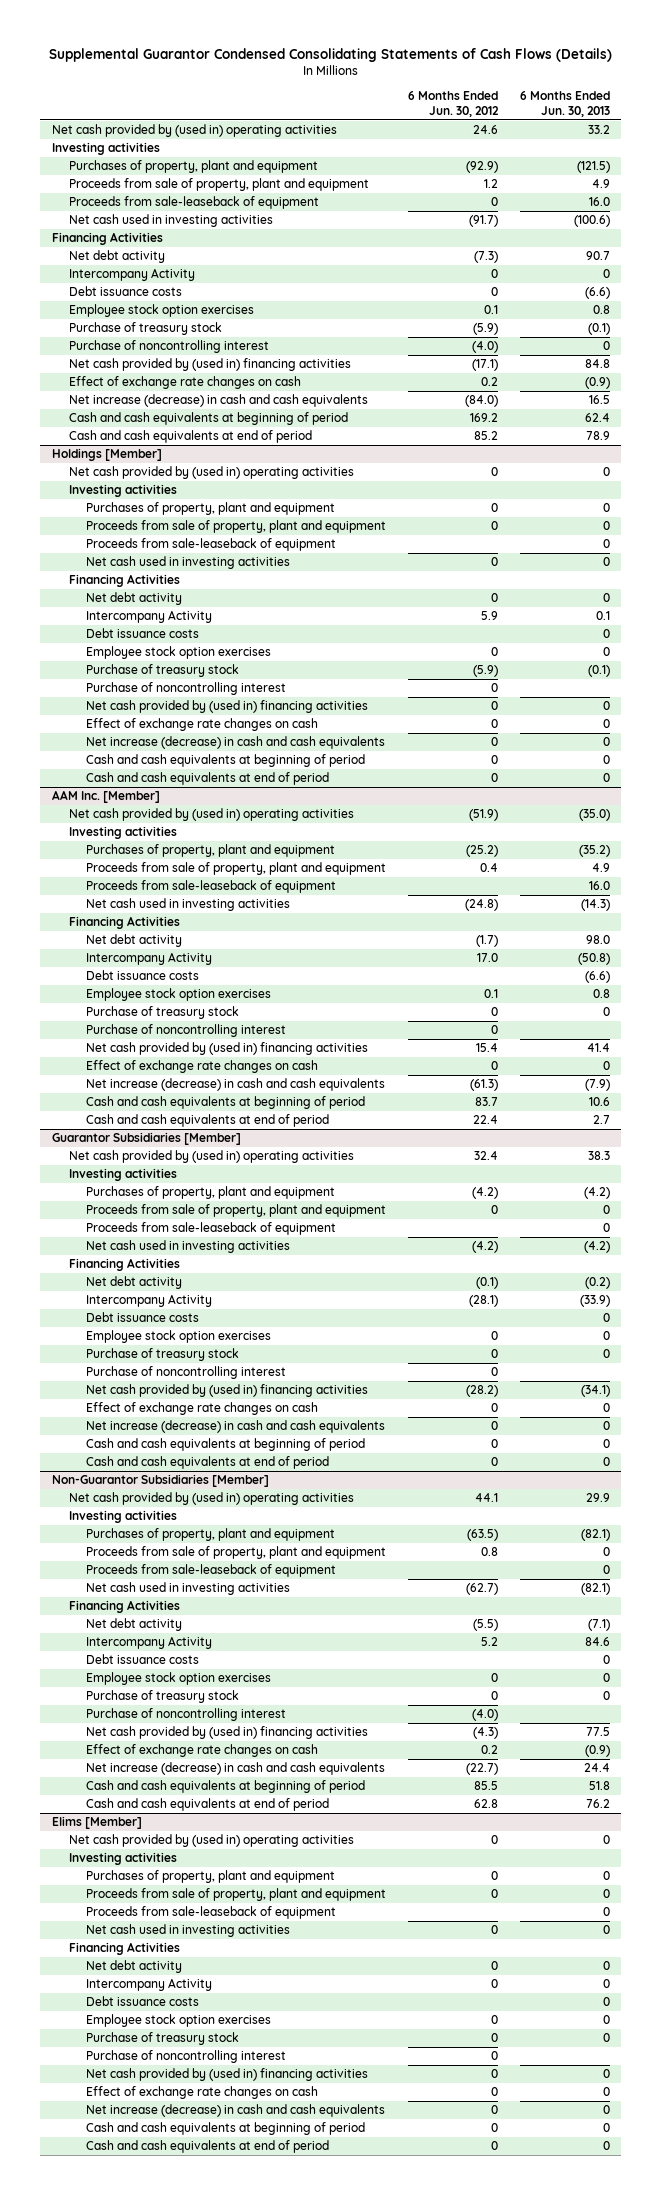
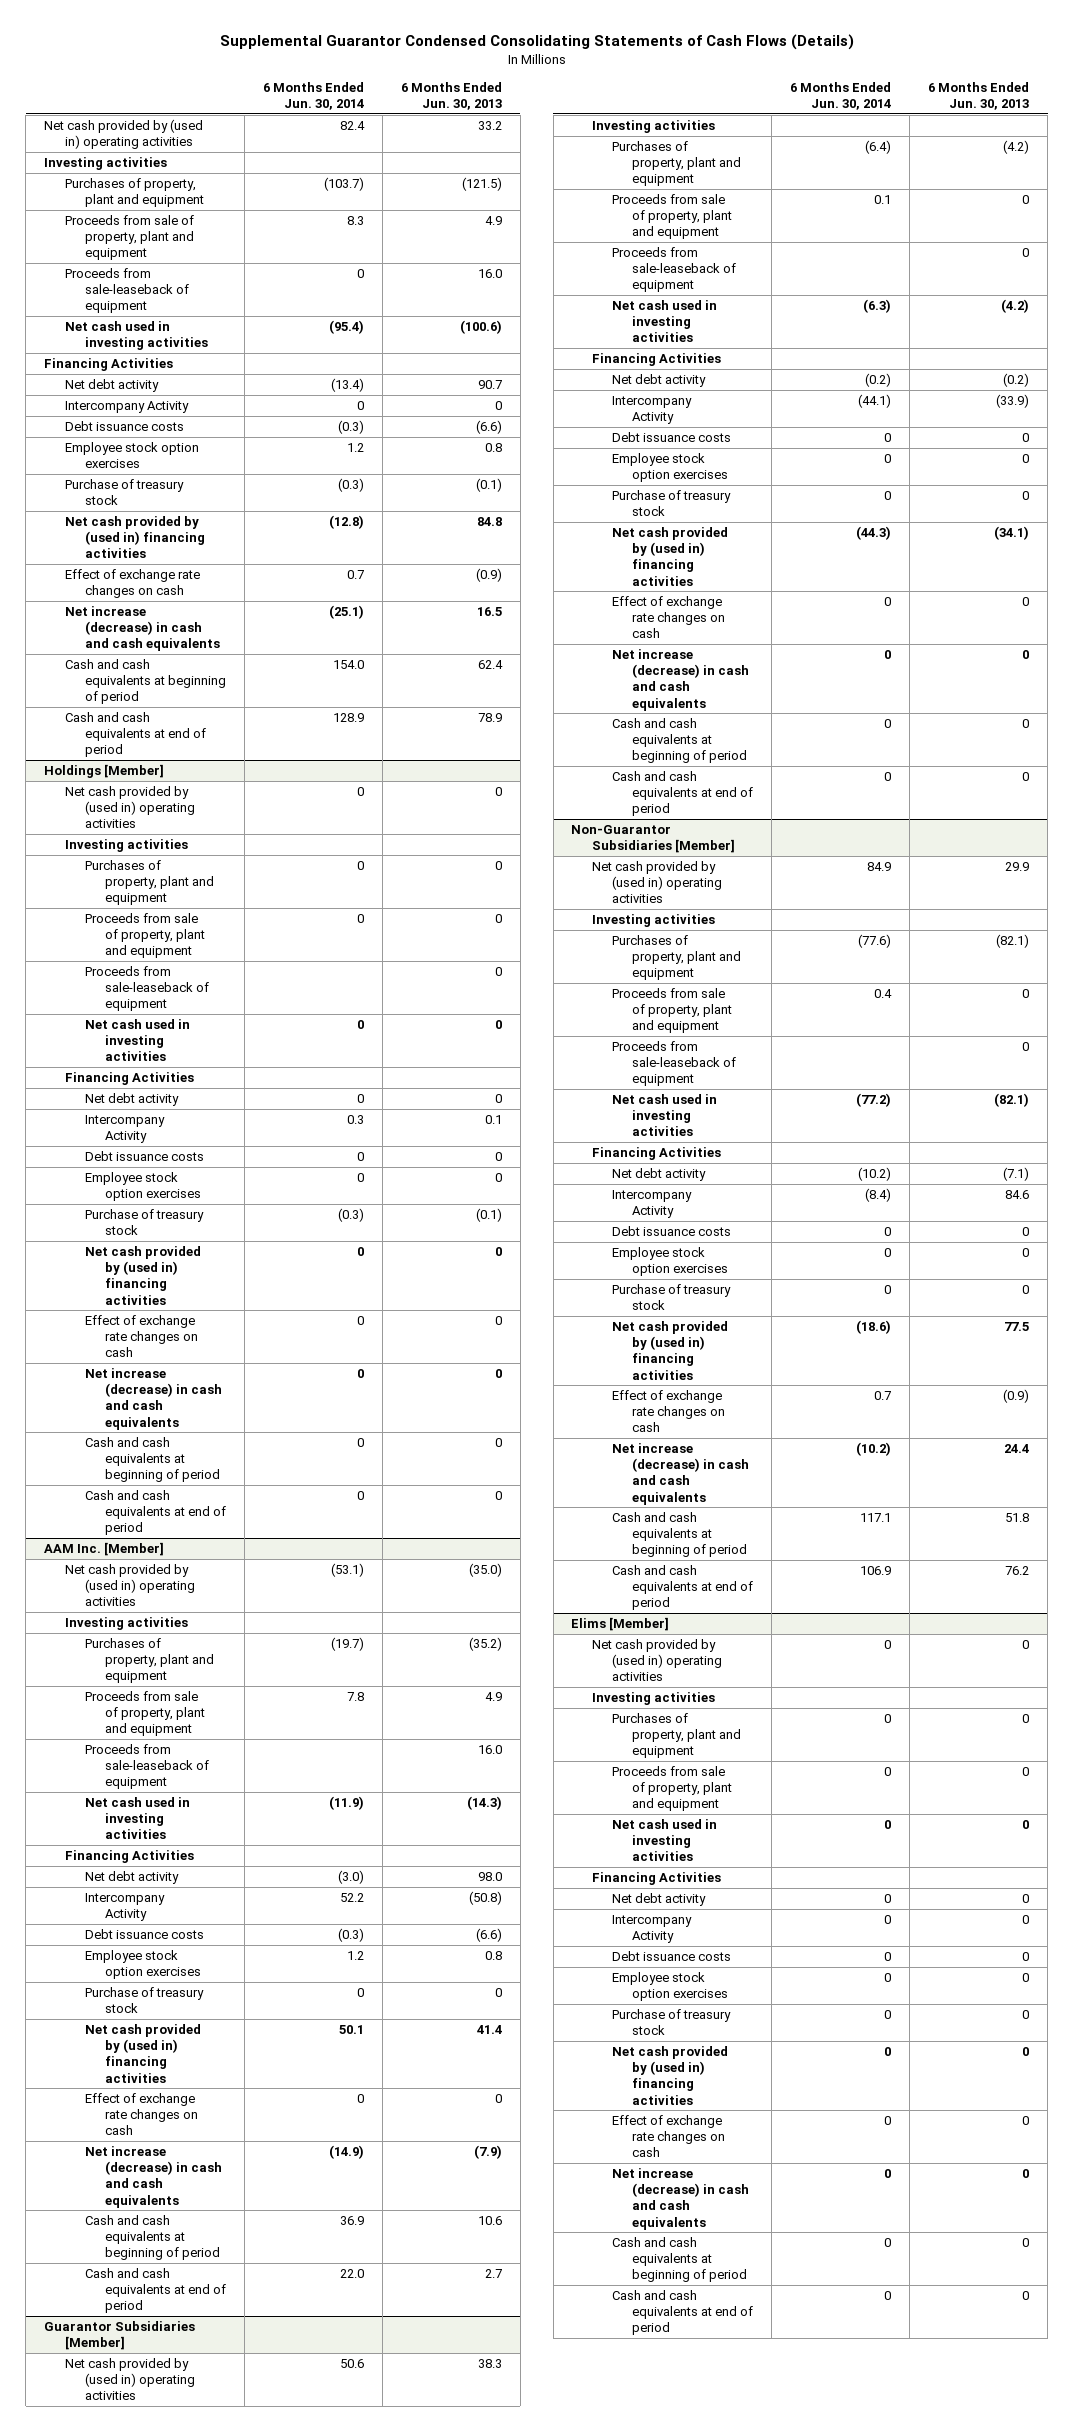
[407,90,499,117] 6 Months Ended Jun. 30, 2012 -> none
none -> [263,81,365,110] 6 Months Ended Jun. 30, 2014
[68,340,269,354] Purchase of noncontrolling interest -> none
[85,682,286,696] Purchase of noncontrolling interest -> none
[85,1024,286,1038] Purchase of noncontrolling interest -> none
[85,1366,286,1380] Purchase of noncontrolling interest -> none
[85,1708,286,1722] Purchase of noncontrolling interest -> none
[85,1906,336,1920] Proceeds from sale-leaseback of equipment -> none
[85,2050,286,2064] Purchase of noncontrolling interest -> none

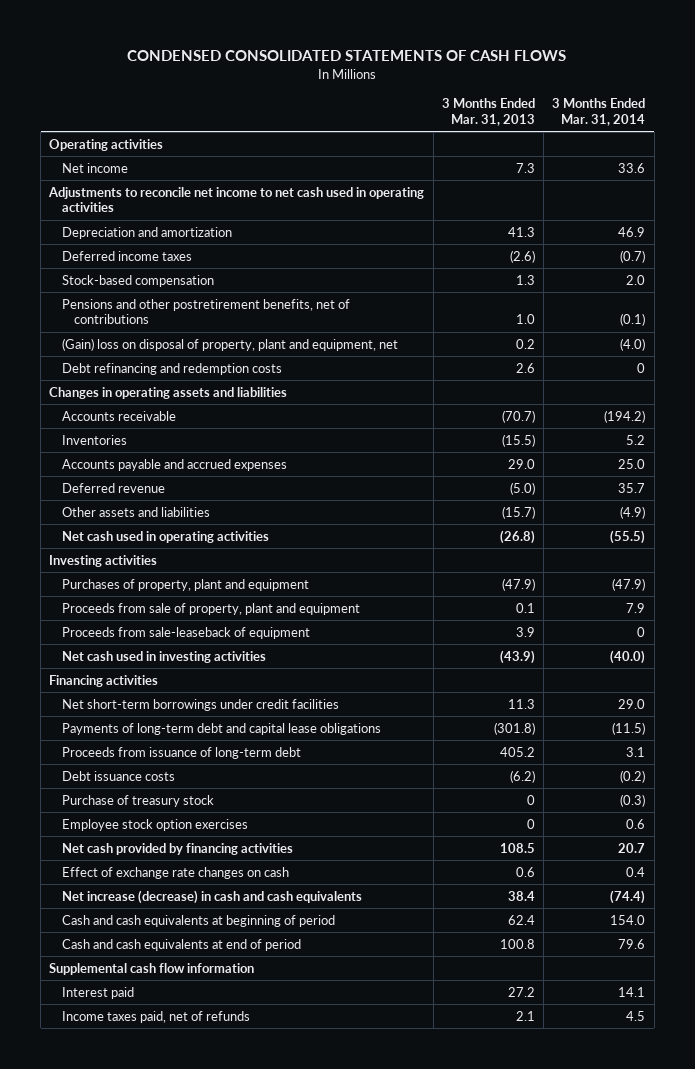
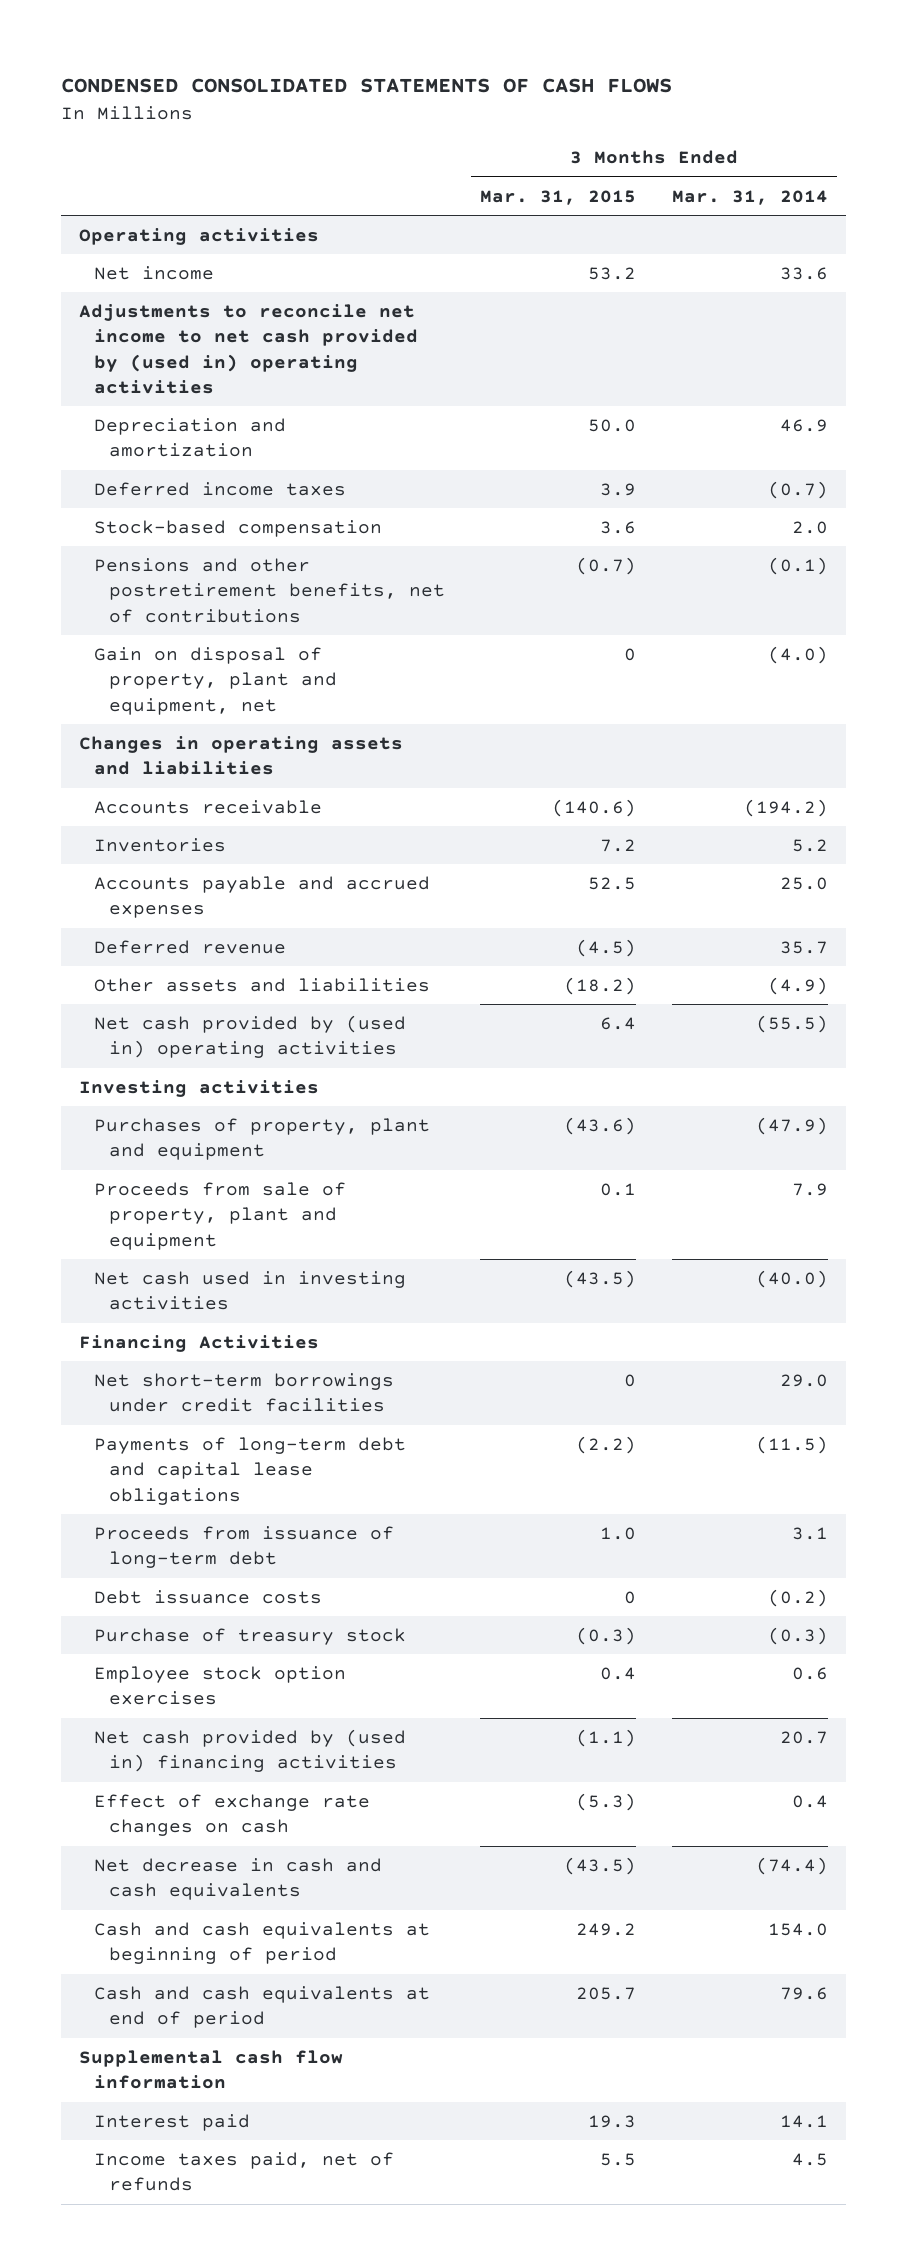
[441,98,535,127] 3 Months Ended Mar. 31, 2013 -> none
none -> [480,189,637,205] Mar. 31, 2015
[48,186,425,213] Adjustments to reconcile net income to net cash used in operating activities -> [79,304,418,394] Adjustments to reconcile net income to net cash provided by (used in) operating activities
[61,362,282,375] Debt refinancing and redemption costs -> none
[61,337,398,351] (Gain) loss on disposal of property, plant and equipment, net -> [93,647,337,715] Gain on disposal of property, plant and equipment, net
[61,530,269,543] Net cash used in operating activities -> [93,1015,406,1059] Net cash provided by (used in) operating activities
[61,626,310,639] Proceeds from sale-leaseback of equipment -> none
[49,674,159,687] Financing activities -> [79,1335,320,1353] Financing Activities
[61,842,293,855] Net cash provided by financing activities -> [93,1729,406,1773] Net cash provided by (used in) financing activities
[61,889,362,904] Net increase (decrease) in cash and cash equivalents -> [93,1858,382,1901] Net decrease in cash and cash equivalents

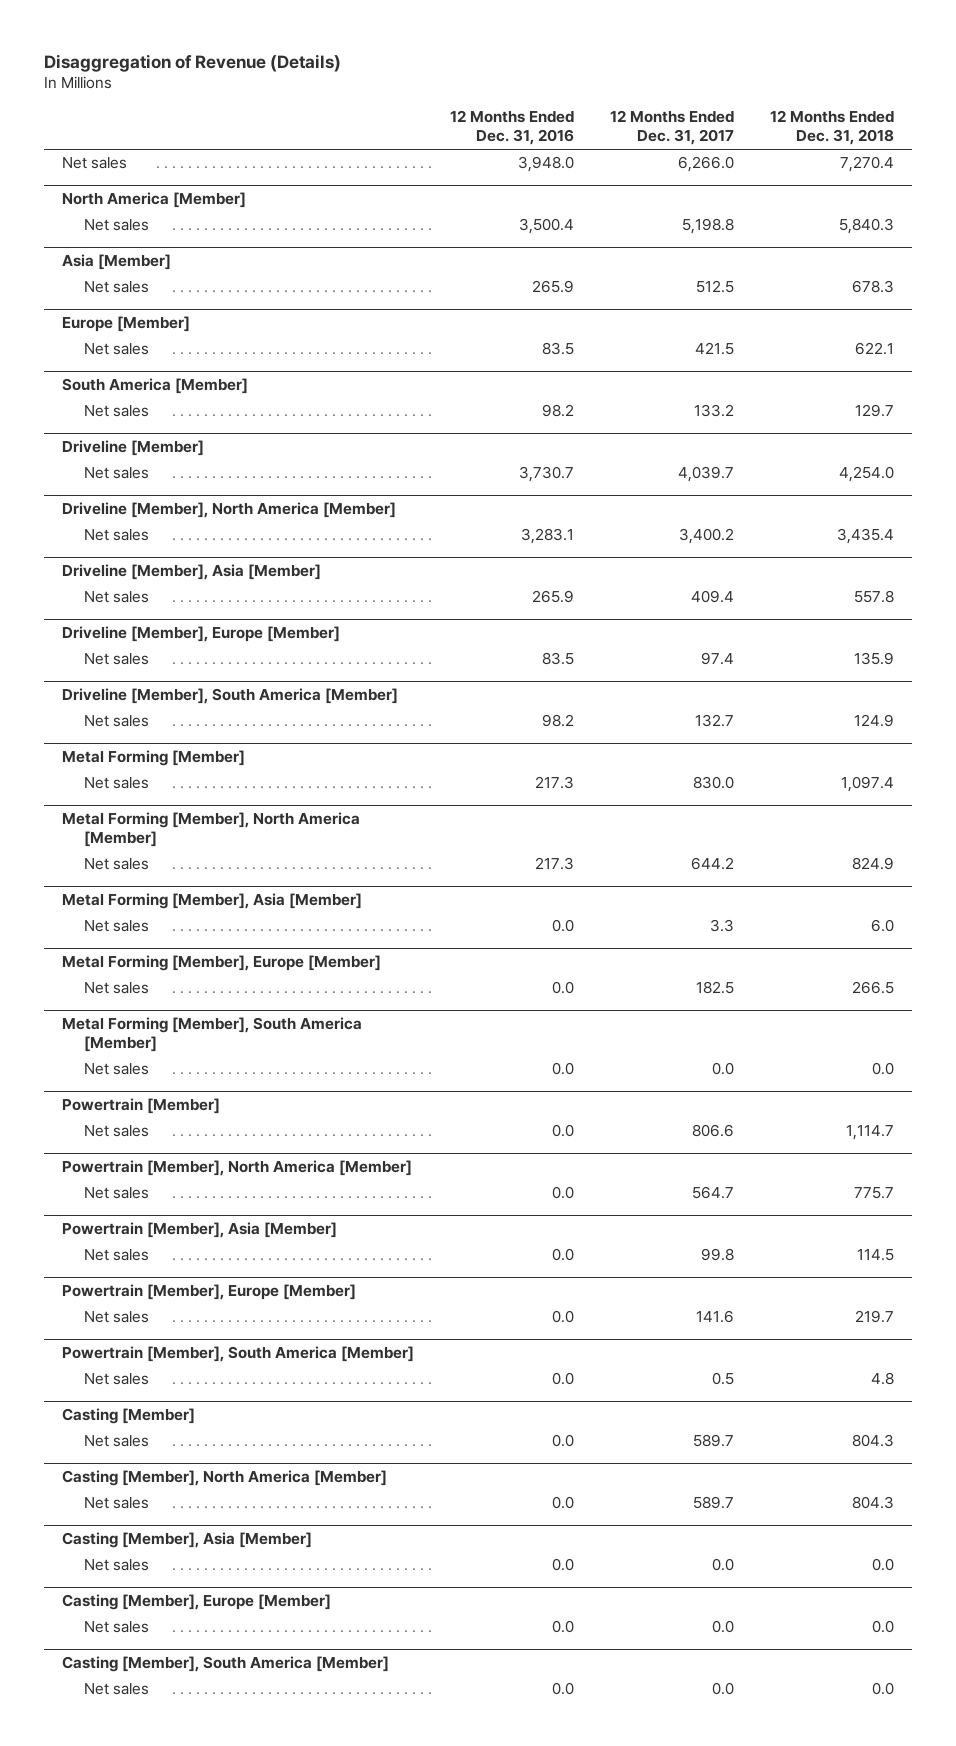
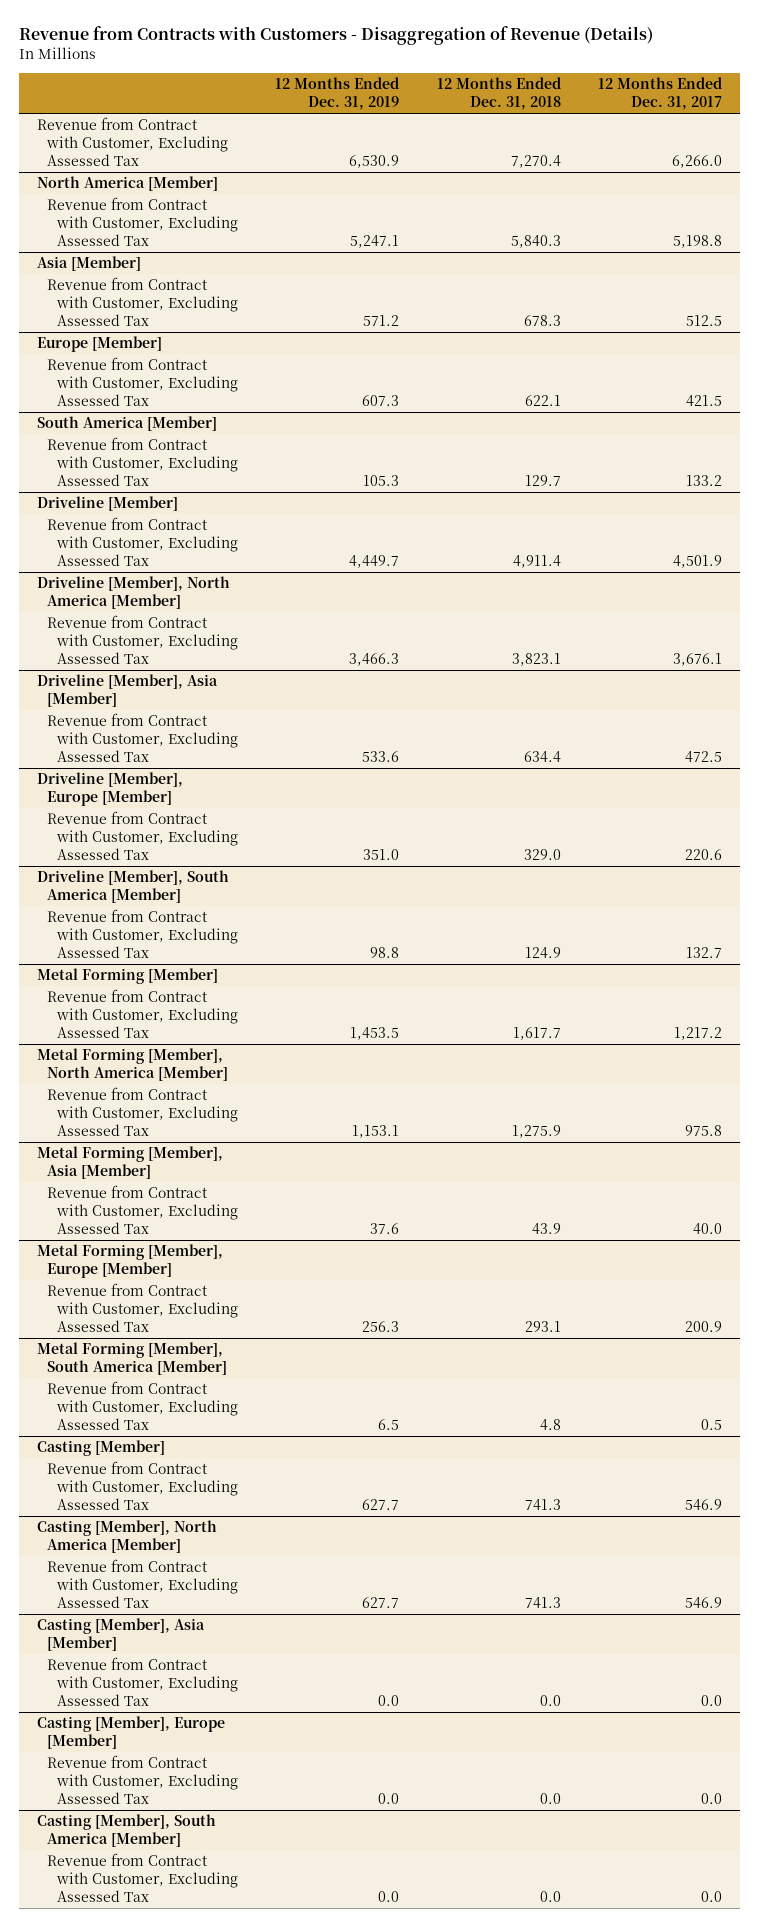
[44,53,342,72] Disaggregation of Revenue (Details) -> [18,26,653,46] Revenue from Contracts with Customers - Disaggregation of Revenue (Details)
[450,110,575,146] 12 Months Ended Dec. 31, 2016 -> none
none -> [275,77,400,111] 12 Months Ended Dec. 31, 2019
[62,157,128,170] Net sales -> [37,117,229,167] Revenue from Contract with Customer, Excluding Assessed Tax
[84,219,150,232] Net sales -> [47,197,239,247] Revenue from Contract with Customer, Excluding Assessed Tax
[84,281,150,294] Net sales -> [47,277,239,327] Revenue from Contract with Customer, Excluding Assessed Tax
[84,343,150,356] Net sales -> [47,357,239,407] Revenue from Contract with Customer, Excluding Assessed Tax
[84,405,150,418] Net sales -> [47,437,239,487] Revenue from Contract with Customer, Excluding Assessed Tax
[84,467,150,480] Net sales -> none
none -> [47,517,239,567] Revenue from Contract with Customer, Excluding Assessed Tax
[84,529,150,542] Net sales -> none
none -> [47,615,239,665] Revenue from Contract with Customer, Excluding Assessed Tax
[84,591,150,604] Net sales -> none
none -> [47,713,239,763] Revenue from Contract with Customer, Excluding Assessed Tax
[84,653,150,666] Net sales -> none
none -> [47,811,239,861] Revenue from Contract with Customer, Excluding Assessed Tax
[84,715,150,728] Net sales -> [47,909,239,959] Revenue from Contract with Customer, Excluding Assessed Tax
[84,777,150,790] Net sales -> none
none -> [47,989,239,1039] Revenue from Contract with Customer, Excluding Assessed Tax
[84,858,150,871] Net sales -> none
none -> [47,1087,239,1137] Revenue from Contract with Customer, Excluding Assessed Tax
[84,920,150,933] Net sales -> none
none -> [47,1185,239,1235] Revenue from Contract with Customer, Excluding Assessed Tax
[84,982,150,995] Net sales -> none
none -> [47,1283,239,1333] Revenue from Contract with Customer, Excluding Assessed Tax
[84,1063,150,1076] Net sales -> none
[62,1098,221,1115] Powertrain [Member] -> none
[84,1125,150,1138] Net sales -> none
[62,1160,413,1177] Powertrain [Member], North America [Member] -> none
[84,1187,150,1200] Net sales -> none
[62,1222,338,1239] Powertrain [Member], Asia [Member] -> none
[84,1249,150,1262] Net sales -> none
[62,1284,357,1301] Powertrain [Member], Europe [Member] -> none
[84,1311,150,1324] Net sales -> none
[62,1346,415,1363] Powertrain [Member], South America [Member] -> none
[84,1373,150,1386] Net sales -> [47,1381,239,1431] Revenue from Contract with Customer, Excluding Assessed Tax
[84,1435,150,1448] Net sales -> none
none -> [47,1461,239,1511] Revenue from Contract with Customer, Excluding Assessed Tax
[84,1497,150,1510] Net sales -> none
none -> [47,1559,239,1609] Revenue from Contract with Customer, Excluding Assessed Tax
[84,1559,150,1572] Net sales -> none
none -> [47,1657,239,1707] Revenue from Contract with Customer, Excluding Assessed Tax
[84,1621,150,1634] Net sales -> none
none -> [47,1755,239,1805] Revenue from Contract with Customer, Excluding Assessed Tax
[84,1683,150,1696] Net sales -> none
none -> [47,1853,239,1903] Revenue from Contract with Customer, Excluding Assessed Tax

